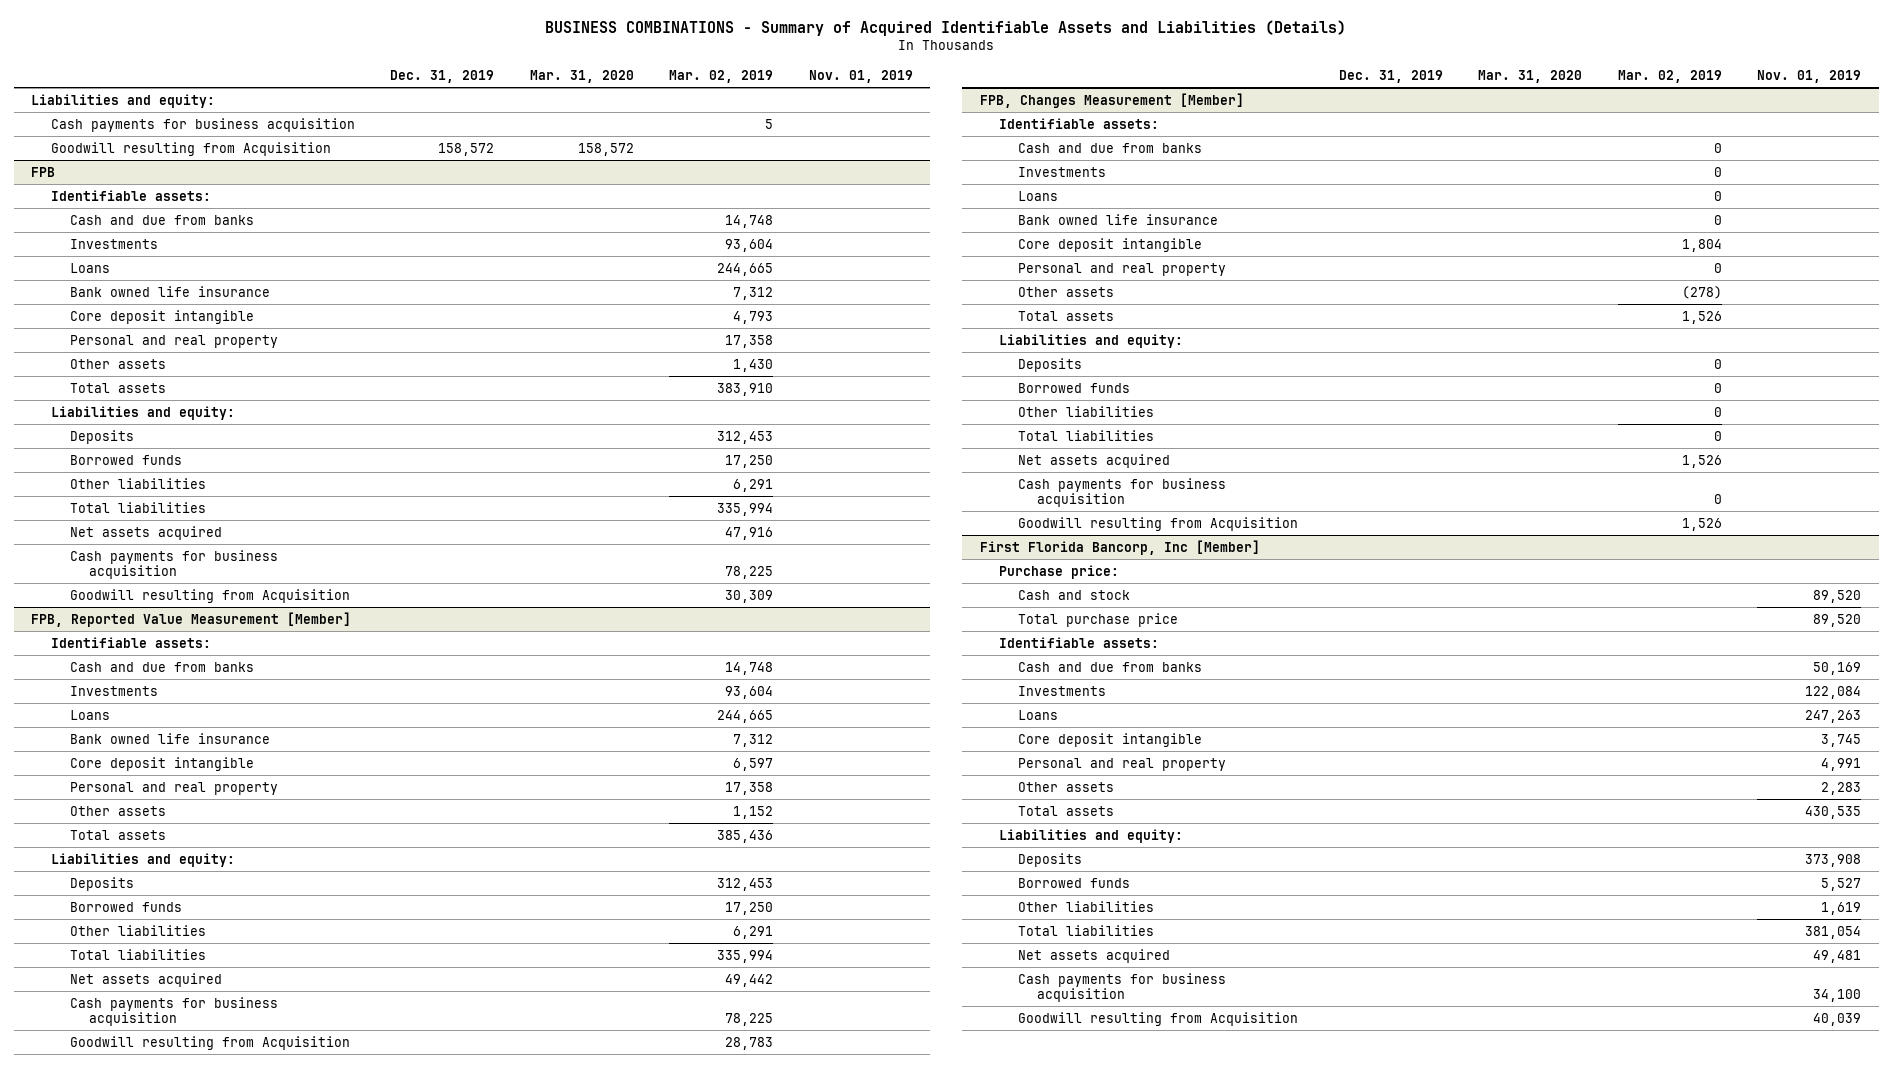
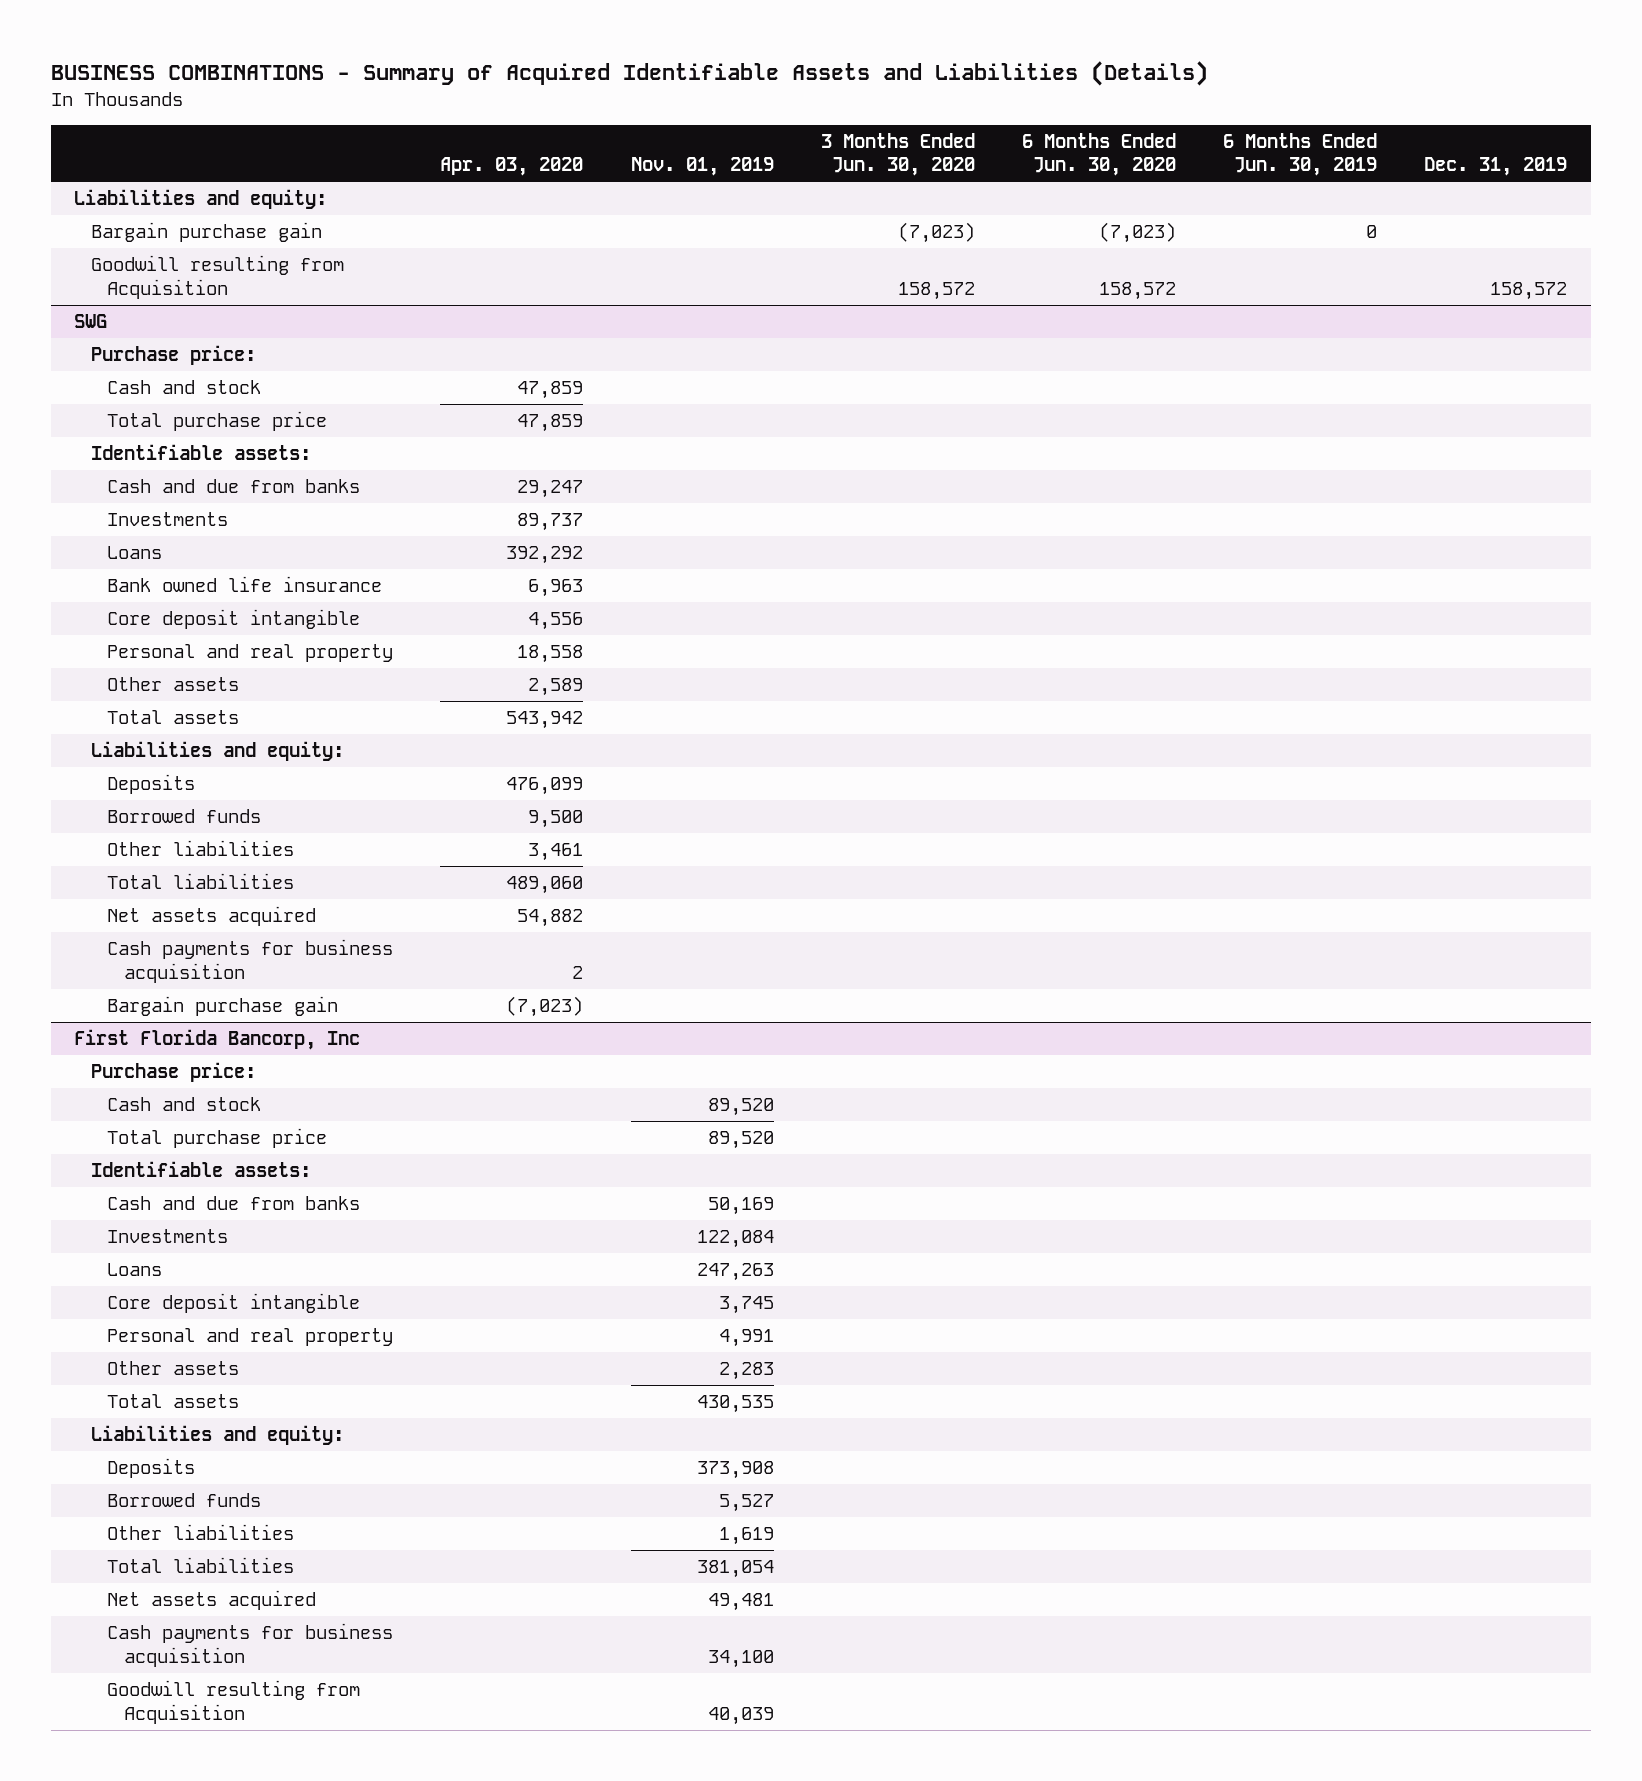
[529,69,634,83] Mar. 31, 2020 -> none
[669,69,774,83] Mar. 02, 2019 -> none
none -> [440,157,584,177] Apr. 03, 2020
none -> [820,132,975,177] 3 Months Ended Jun. 30, 2020
none -> [1022,132,1177,177] 6 Months Ended Jun. 30, 2020
none -> [1223,132,1378,177] 6 Months Ended Jun. 30, 2019
[50,117,355,132] Cash payments for business acquisition -> none
none -> [90,222,322,243] Bargain purchase gain
[31,166,56,177] FPB -> none
[50,189,211,201] Identifiable assets: -> none
[69,214,254,225] Cash and due from banks -> none
[69,238,158,249] Investments -> none
[69,262,110,273] Loans -> none
[69,285,270,297] Bank owned life insurance -> none
[69,309,254,324] Core deposit intangible -> none
[69,334,278,348] Personal and real property -> none
[69,358,166,369] Other assets -> none
[69,382,166,393] Total assets -> none
[50,405,235,420] Liabilities and equity: -> none
[69,429,134,444] Deposits -> none
[69,454,182,465] Borrowed funds -> none
[69,477,206,489] Other liabilities -> none
[69,501,206,513] Total liabilities -> none
[69,525,222,540] Net assets acquired -> none
[69,549,278,579] Cash payments for business acquisition -> none
[69,588,350,603] Goodwill resulting from Acquisition -> none
[31,611,352,627] FPB, Reported Value Measurement [Member] -> none
[50,636,211,648] Identifiable assets: -> none
[69,661,254,672] Cash and due from banks -> none
[69,685,158,696] Investments -> none
[69,709,110,720] Loans -> none
[69,732,270,744] Bank owned life insurance -> none
[69,756,254,771] Core deposit intangible -> none
[69,781,278,795] Personal and real property -> none
[69,805,166,816] Other assets -> none
[69,829,166,840] Total assets -> none
[50,852,235,867] Liabilities and equity: -> none
[69,876,134,891] Deposits -> none
[69,901,182,912] Borrowed funds -> none
[69,924,206,936] Other liabilities -> none
[69,948,206,960] Total liabilities -> none
[69,972,222,987] Net assets acquired -> none
[69,996,278,1026] Cash payments for business acquisition -> none
[69,1035,350,1050] Goodwill resulting from Acquisition -> none
[979,92,1244,108] FPB, Changes Measurement [Member] -> none
[999,117,1160,129] Identifiable assets: -> none
[1018,142,1203,153] Cash and due from banks -> none
[1018,166,1107,177] Investments -> none
[1018,190,1059,201] Loans -> none
[1018,213,1219,225] Bank owned life insurance -> none
[1018,237,1203,252] Core deposit intangible -> none
[1018,262,1227,276] Personal and real property -> none
[1018,286,1115,297] Other assets -> none
[1018,310,1115,321] Total assets -> none
[999,333,1184,348] Liabilities and equity: -> none
[1018,357,1083,372] Deposits -> none
[1018,382,1131,393] Borrowed funds -> none
[1018,405,1155,417] Other liabilities -> none
[1018,429,1155,441] Total liabilities -> none
[1018,453,1171,468] Net assets acquired -> none
[1018,477,1227,507] Cash payments for business acquisition -> none
[1018,516,1299,531] Goodwill resulting from Acquisition -> none
none -> [74,314,108,329] SWG
none -> [90,345,256,366] Purchase price:
none -> [107,380,262,395] Cash and stock
none -> [107,411,328,432] Total purchase price
none -> [90,444,311,461] Identifiable assets:
none -> [107,479,361,494] Cash and due from banks
none -> [107,512,229,527] Investments
none -> [107,546,163,560] Loans
none -> [107,576,383,593] Bank owned life insurance
none -> [107,609,361,630] Core deposit intangible
none -> [107,644,394,663] Personal and real property
none -> [107,677,240,692] Other assets
none -> [107,710,240,725] Total assets
none -> [90,741,344,762] Liabilities and equity:
none -> [107,774,196,795] Deposits
none -> [107,809,262,824] Borrowed funds
none -> [107,840,295,857] Other liabilities
none -> [107,873,295,890] Total liabilities
none -> [107,906,317,927] Net assets acquired
none -> [107,939,394,983] Cash payments for business acquisition
none -> [107,996,339,1017] Bargain purchase gain
[979,539,1260,555] First Florida Bancorp, Inc [Member] -> [74,1029,361,1051] First Florida Bancorp, Inc

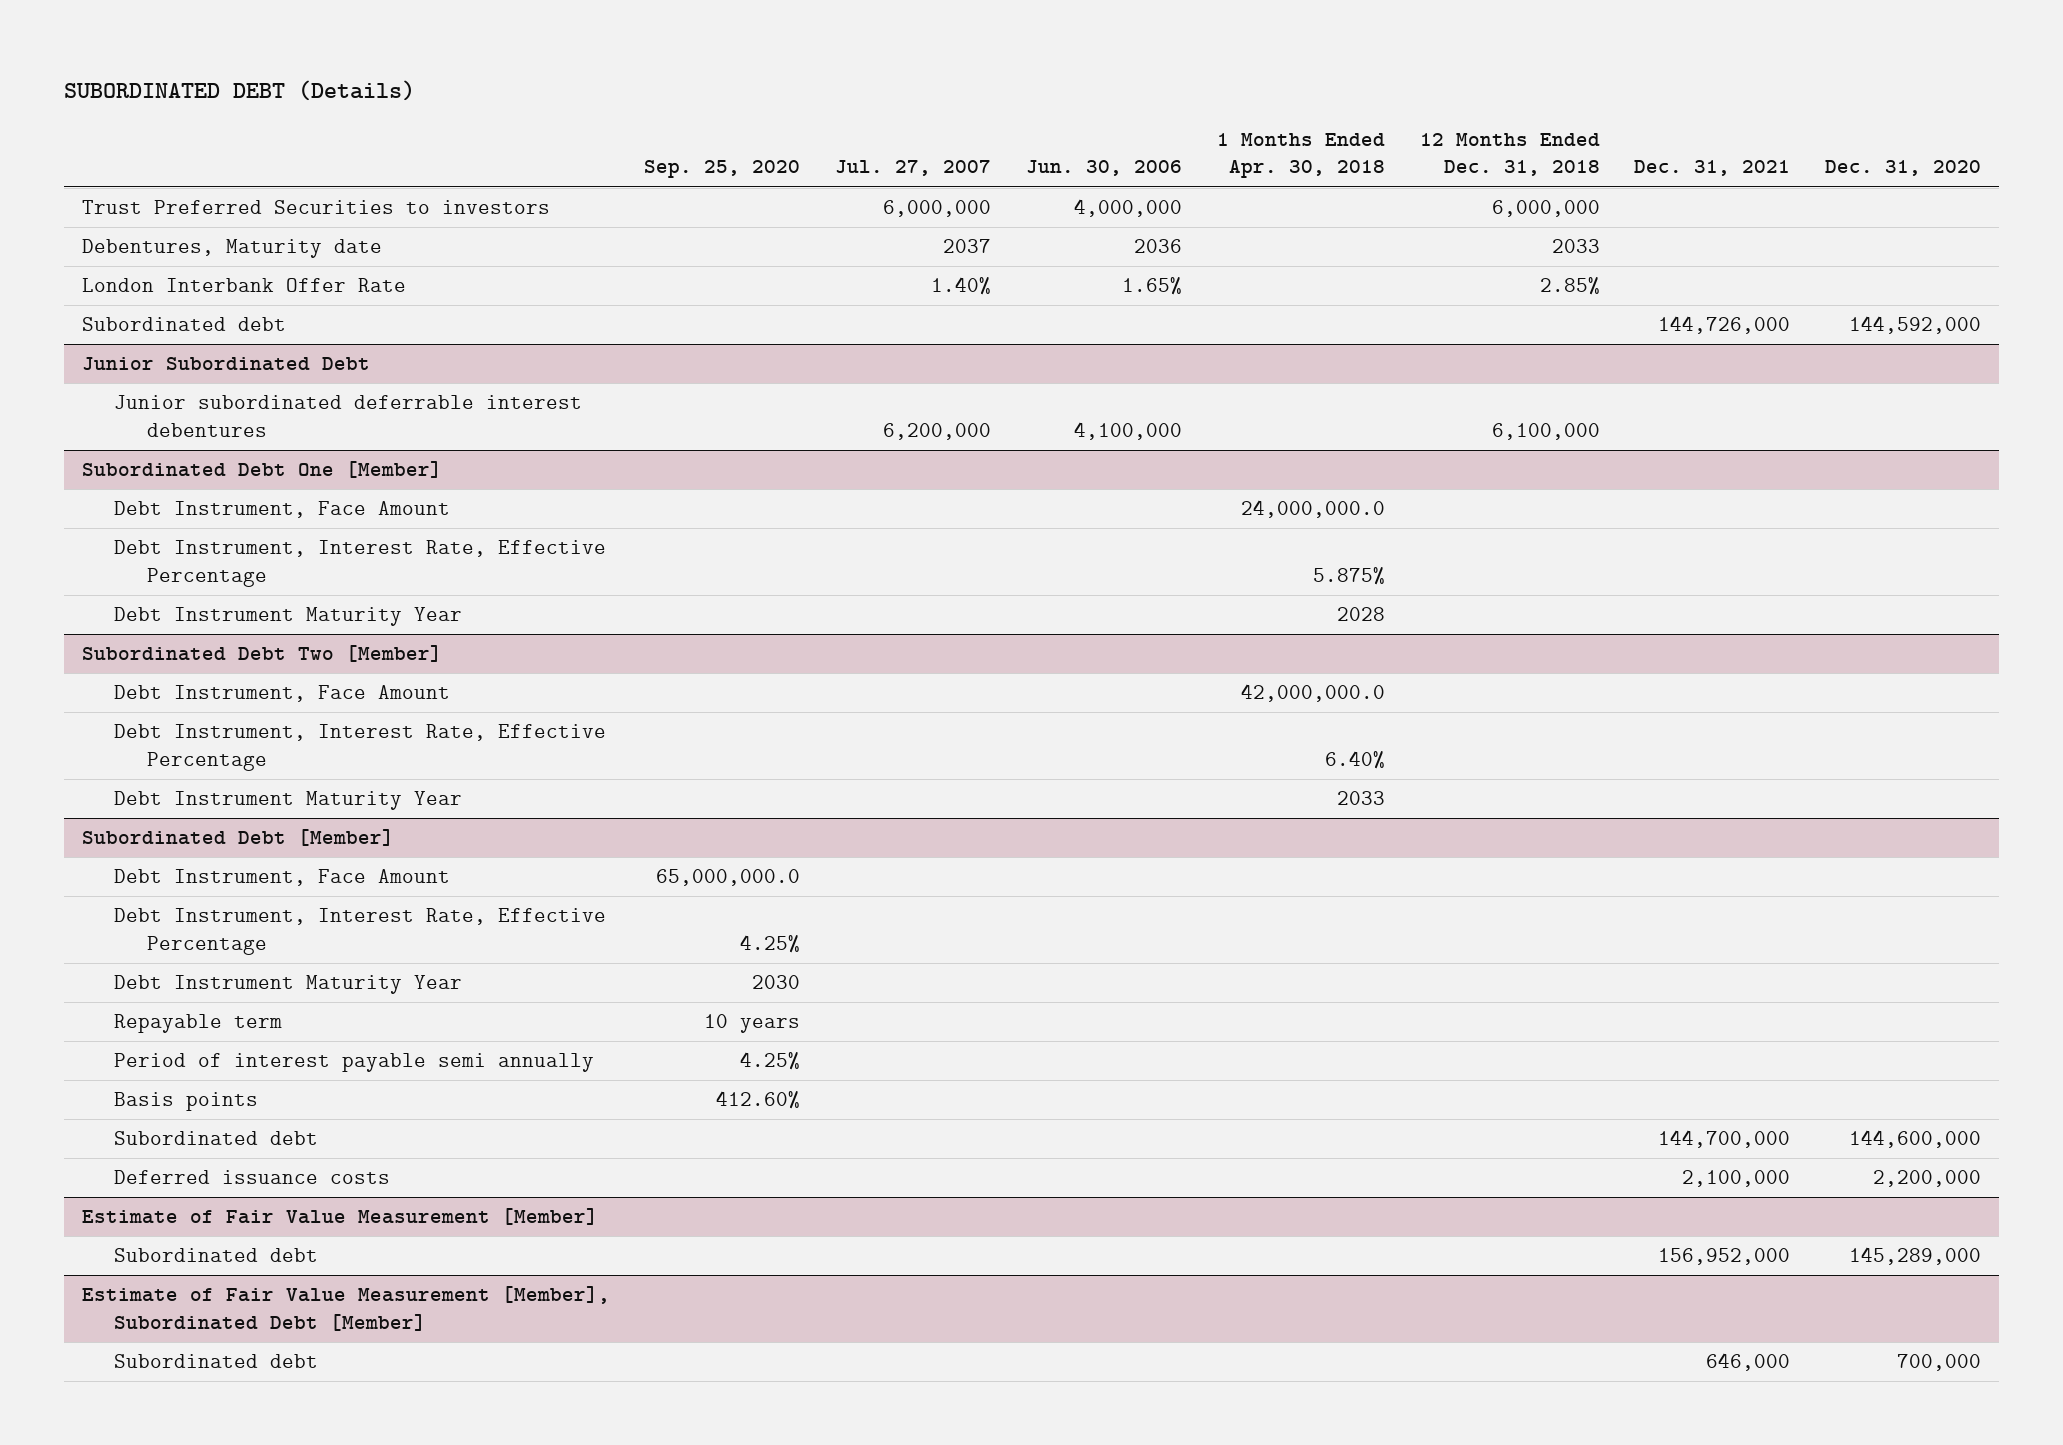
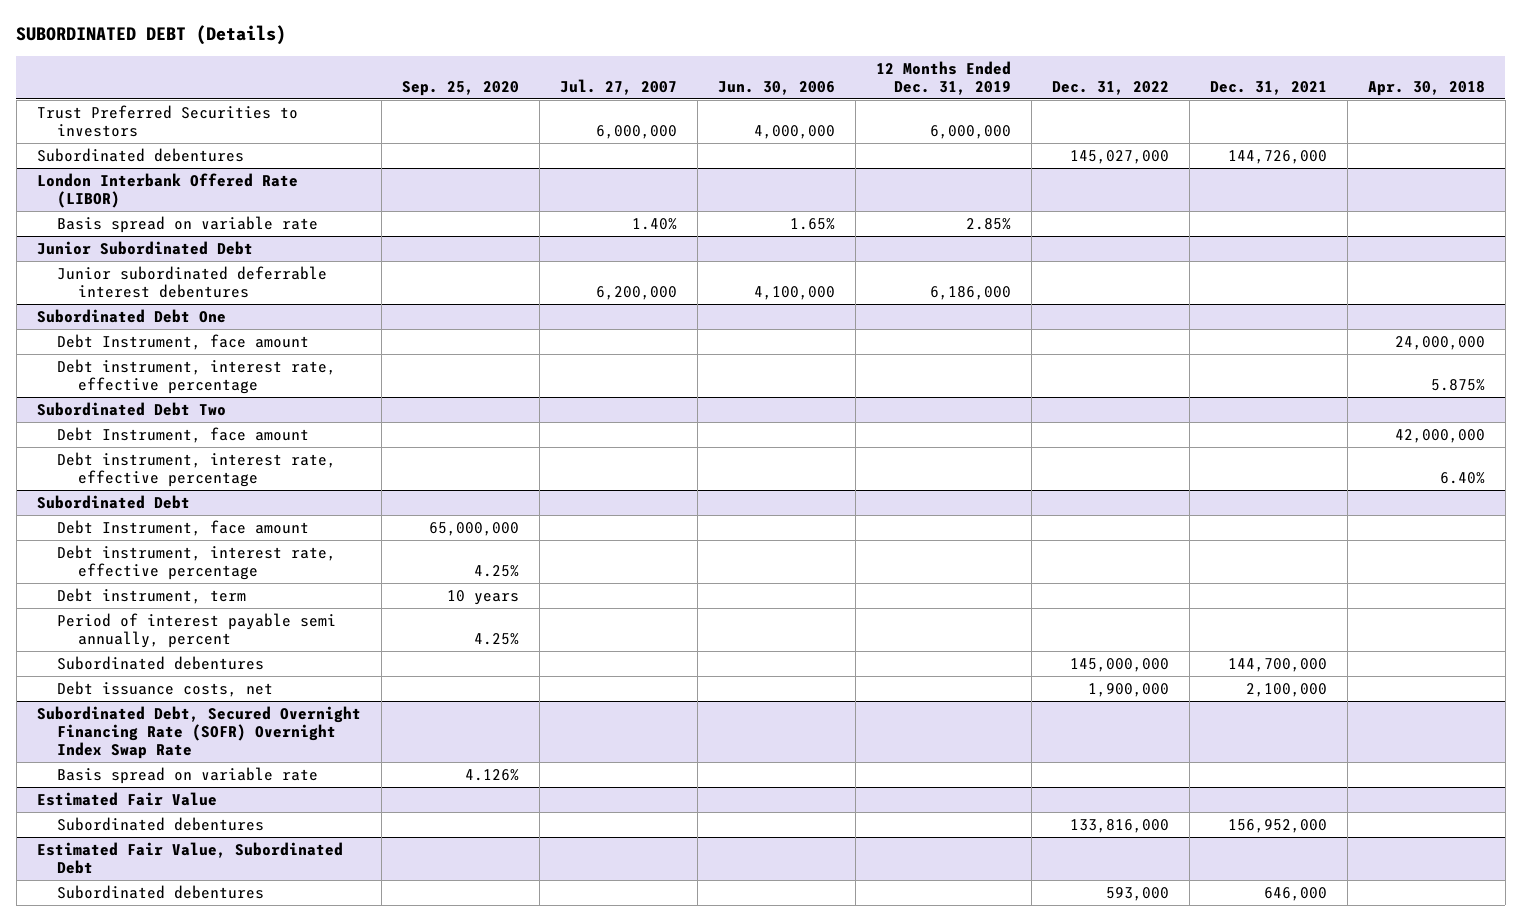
[1216,132,1385,179] 1 Months Ended Apr. 30, 2018 -> none
[1419,132,1600,177] 12 Months Ended Dec. 31, 2018 -> none
[1825,160,1982,177] Dec. 31, 2020 -> none
none -> [875,60,1011,95] 12 Months Ended Dec. 31, 2019
none -> [1051,80,1169,95] Dec. 31, 2022
none -> [1367,80,1485,96] Apr. 30, 2018
[81,239,382,259] Debentures, Maturity date -> none
[81,278,406,293] London Interbank Offer Rate -> none
[81,317,286,332] Subordinated debt -> [36,147,244,162] Subordinated debentures
none -> [36,172,298,209] London Interbank Offered Rate (LIBOR)
none -> [57,215,319,233] Basis spread on variable rate
[114,607,463,627] Debt Instrument Maturity Year -> none
[114,791,463,811] Debt Instrument Maturity Year -> none
[114,975,463,995] Debt Instrument Maturity Year -> none
[114,1092,259,1112] Basis points -> none
[81,461,442,479] Subordinated Debt One [Member] -> [36,308,226,323] Subordinated Debt One
[114,501,451,519] Debt Instrument, Face Amount -> [57,333,310,350] Debt Instrument, face amount
[114,540,607,587] Debt Instrument, Interest Rate, Effective Percentage -> [57,358,337,395] Debt instrument, interest rate, effective percentage
[81,645,442,663] Subordinated Debt Two [Member] -> [36,401,226,416] Subordinated Debt Two
[114,685,451,703] Debt Instrument, Face Amount -> [57,426,310,443] Debt Instrument, face amount
[114,724,607,771] Debt Instrument, Interest Rate, Effective Percentage -> [57,451,337,488] Debt instrument, interest rate, effective percentage
[81,829,394,847] Subordinated Debt [Member] -> [36,494,190,509] Subordinated Debt
[114,869,451,887] Debt Instrument, Face Amount -> [57,519,310,536] Debt Instrument, face amount
[656,869,801,887] 65,000,000.0 -> [428,521,519,536] 65,000,000
[114,908,607,955] Debt Instrument, Interest Rate, Effective Percentage -> [57,544,337,581] Debt instrument, interest rate, effective percentage
[114,1014,283,1034] Repayable term -> [57,587,247,604] Debt instrument, term
[114,1053,595,1073] Period of interest payable semi annually -> [57,612,337,649] Period of interest payable semi annually, percent
[114,1131,319,1146] Subordinated debt -> [57,655,265,670] Subordinated debentures
[114,1170,391,1185] Deferred issuance costs -> [57,680,274,697] Debt issuance costs, net
none -> [36,705,361,760] Subordinated Debt, Secured Overnight Financing Rate (SOFR) Overnight Index Swap Rate
none -> [57,766,319,784] Basis spread on variable rate
[81,1208,598,1226] Estimate of Fair Value Measurement [Member] -> [36,791,217,806] Estimated Fair Value
[114,1248,319,1263] Subordinated debt -> [57,816,265,831] Subordinated debentures
[81,1286,610,1331] Estimate of Fair Value Measurement [Member], Subordinated Debt [Member] -> [36,841,343,875] Estimated Fair Value, Subordinated Debt
[114,1354,319,1369] Subordinated debt -> [57,884,265,899] Subordinated debentures

